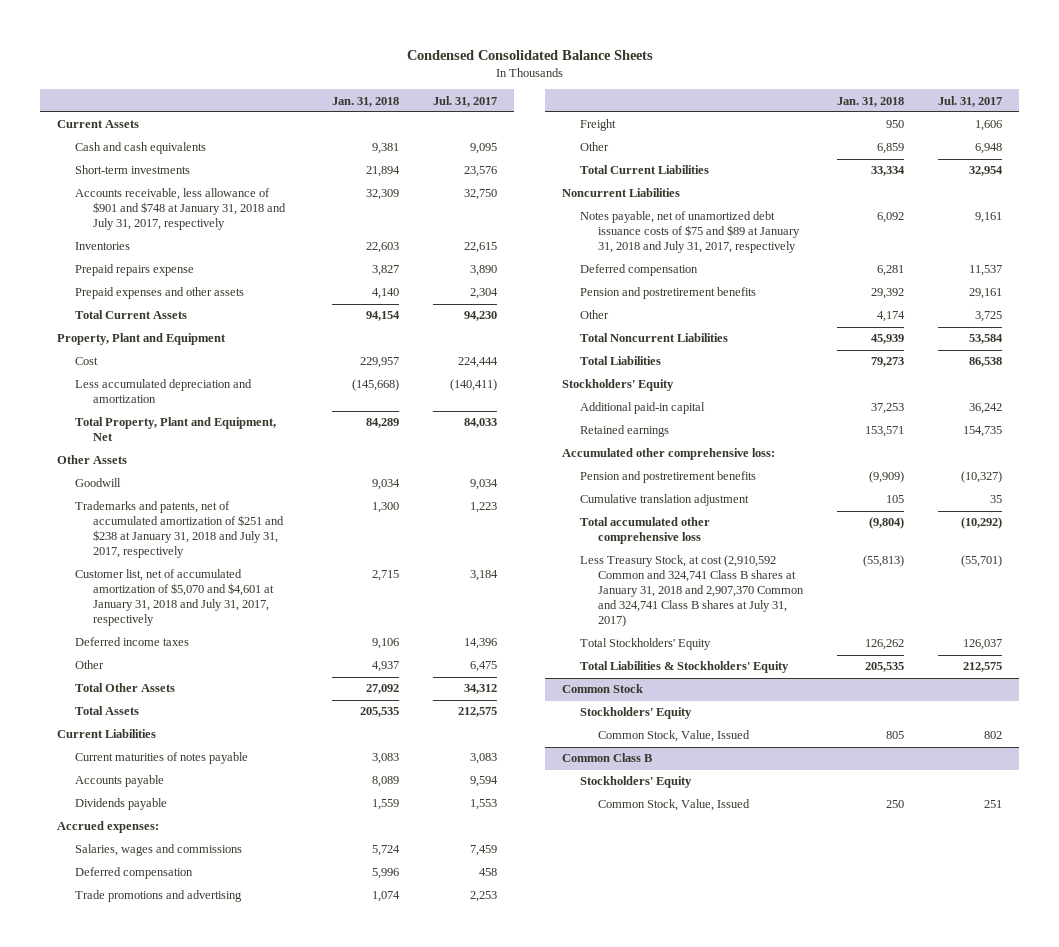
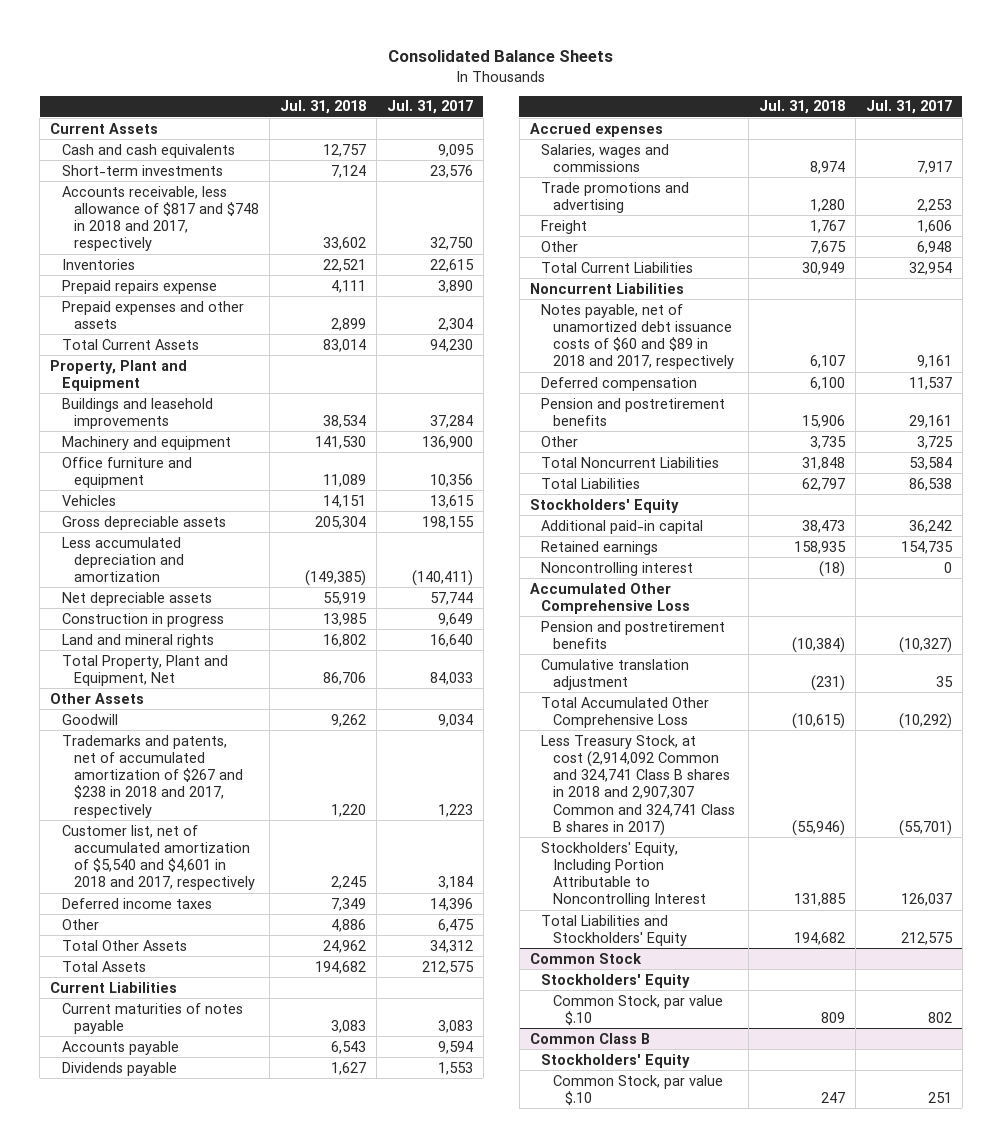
[406,49,653,60] Condensed Consolidated Balance Sheets -> [388,50,614,63] Consolidated Balance Sheets
[332,96,400,107] Jan. 31, 2018 -> none
none -> [279,100,366,115] Jul. 31, 2018
[75,188,287,231] Accounts receivable, less allowance of $901 and $748 at January 31, 2018 and July 31, 2017, respectively -> [62,185,260,252] Accounts receivable, less allowance of $817 and $748 in 2018 and 2017, respectively
[75,357,99,366] Cost -> none
none -> [62,397,214,429] Buildings and leasehold improvements
none -> [62,435,232,450] Machinery and equipment
none -> [62,456,193,488] Office furniture and equipment
none -> [62,494,117,506] Vehicles
none -> [62,515,227,530] Gross depreciable assets
none -> [62,591,213,606] Net depreciable assets
none -> [62,612,225,627] Construction in progress
none -> [62,633,215,648] Land and mineral rights
[75,501,285,559] Trademarks and patents, net of accumulated amortization of $251 and $238 at January 31, 2018 and July 31, 2017, respectively -> [62,734,244,818] Trademarks and patents, net of accumulated amortization of $267 and $238 in 2018 and 2017, respectively
[75,569,275,627] Customer list, net of accumulated amortization of $5,070 and $4,601 at January 31, 2018 and July 31, 2017, respectively -> [62,824,256,891] Customer list, net of accumulated amortization of $5,540 and $4,601 in 2018 and 2017, respectively
[75,867,194,880] Deferred compensation -> none
[57,821,160,834] Accrued expenses: -> [529,122,663,137] Accrued expenses
[470,845,498,857] 7,459 -> [917,160,953,174] 7,917
[580,211,801,254] Notes payable, net of unamortized debt issuance costs of $75 and $89 at January 31, 2018 and July 31, 2017, respectively -> [541,303,735,370] Notes payable, net of unamortized debt issuance costs of $60 and $89 in 2018 and 2017, respectively
none -> [541,561,694,576] Noncontrolling interest
[562,448,776,461] Accumulated other comprehensive loss: -> [529,582,691,614] Accumulated Other Comprehensive Loss
[580,517,711,545] Total accumulated other comprehensive loss -> [541,696,710,728] Total Accumulated Other Comprehensive Loss
[580,555,805,628] Less Treasury Stock, at cost (2,910,592 Common and 324,741 Class B shares at January 31, 2018 and 2,907,370 Common and 324,741 Class B shares at July 31, 2017) -> [541,734,736,836] Less Treasury Stock, at cost (2,914,092 Common and 324,741 Class B shares in 2018 and 2,907,307 Common and 324,741 Class B shares in 2017)
[580,638,712,651] Total Stockholders' Equity -> [541,841,707,908] Stockholders' Equity, Including Portion Attributable to Noncontrolling Interest
[580,661,790,674] Total Liabilities & Stockholders' Equity -> [541,914,688,946] Total Liabilities and Stockholders' Equity
[598,730,751,743] Common Stock, Value, Issued -> [553,994,724,1025] Common Stock, par value $.10
[598,799,751,812] Common Stock, Value, Issued -> [553,1074,724,1105] Common Stock, par value $.10

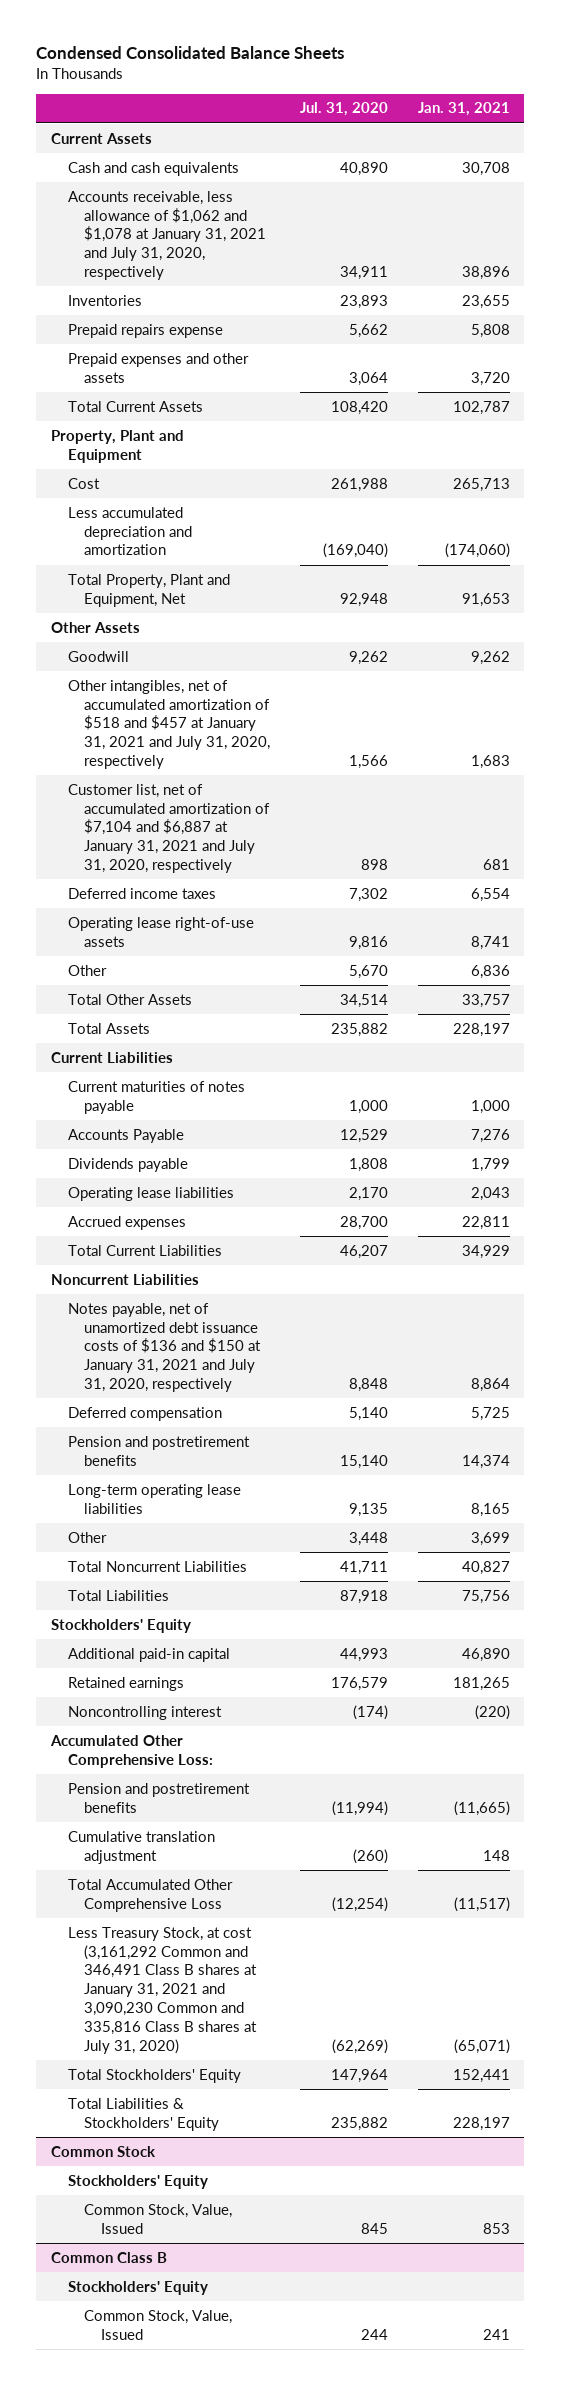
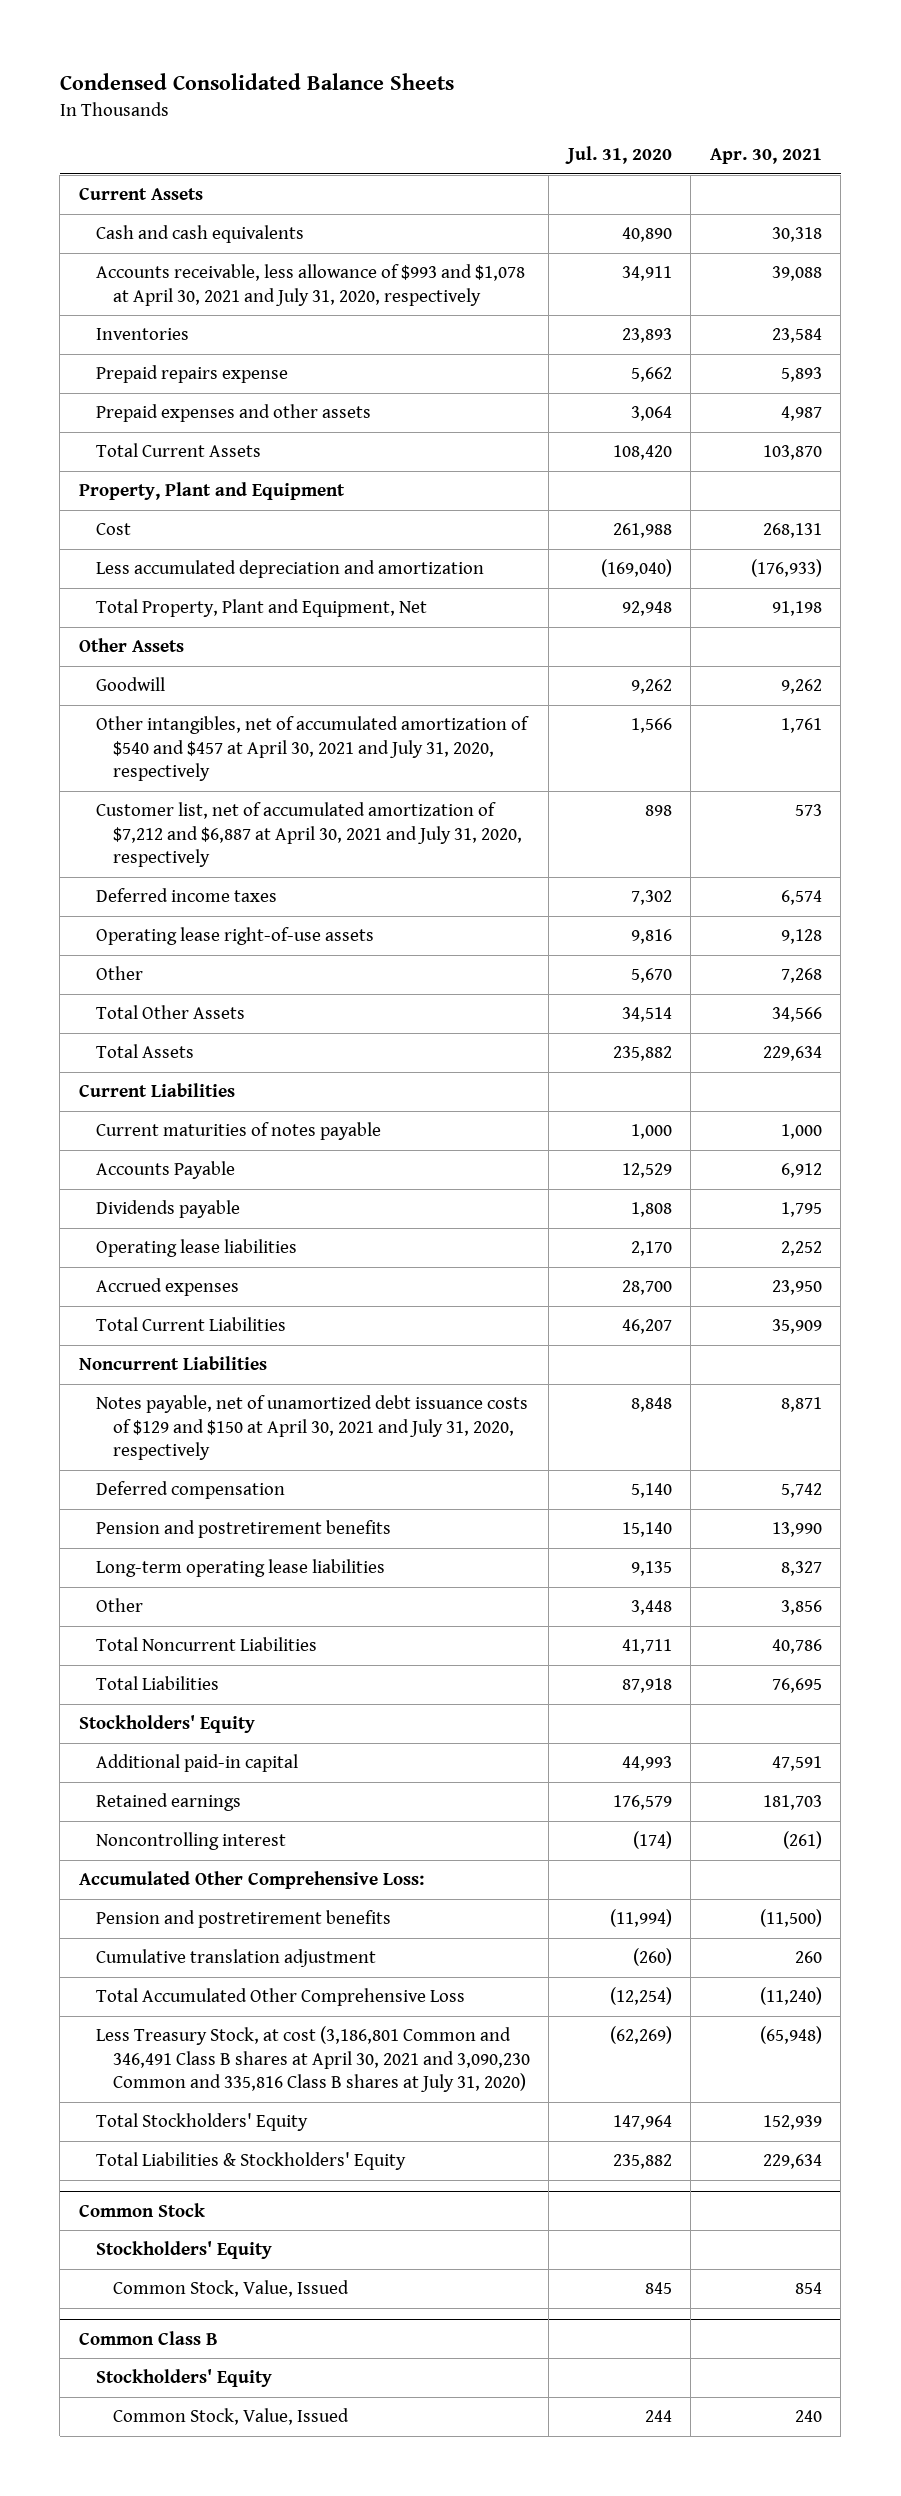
[417,102,510,117] Jan. 31, 2021 -> none
none -> [709,148,822,165] Apr. 30, 2021
[67,190,267,280] Accounts receivable, less allowance of $1,062 and $1,078 at January 31, 2021 and July 31, 2020, respectively -> [95,264,525,306] Accounts receivable, less allowance of $993 and $1,078 at April 30, 2021 and July 31, 2020, respectively
[67,679,271,769] Other intangibles, net of accumulated amortization of $518 and $457 at January 31, 2021 and July 31, 2020, respectively -> [95,716,529,782] Other intangibles, net of accumulated amortization of $540 and $457 at April 30, 2021 and July 31, 2020, respectively
[67,783,271,873] Customer list, net of accumulated amortization of $7,104 and $6,887 at January 31, 2021 and July 31, 2020, respectively -> [95,802,522,868] Customer list, net of accumulated amortization of $7,212 and $6,887 at April 30, 2021 and July 31, 2020, respectively
[67,1302,262,1392] Notes payable, net of unamortized debt issuance costs of $136 and $150 at January 31, 2021 and July 31, 2020, respectively -> [95,1395,528,1461] Notes payable, net of unamortized debt issuance costs of $129 and $150 at April 30, 2021 and July 31, 2020, respectively
[67,1926,258,2054] Less Treasury Stock, at cost (3,161,292 Common and 346,491 Class B shares at January 31, 2021 and 3,090,230 Common and 335,816 Class B shares at July 31, 2020) -> [95,2026,530,2093] Less Treasury Stock, at cost (3,186,801 Common and 346,491 Class B shares at April 30, 2021 and 3,090,230 Common and 335,816 Class B shares at July 31, 2020)

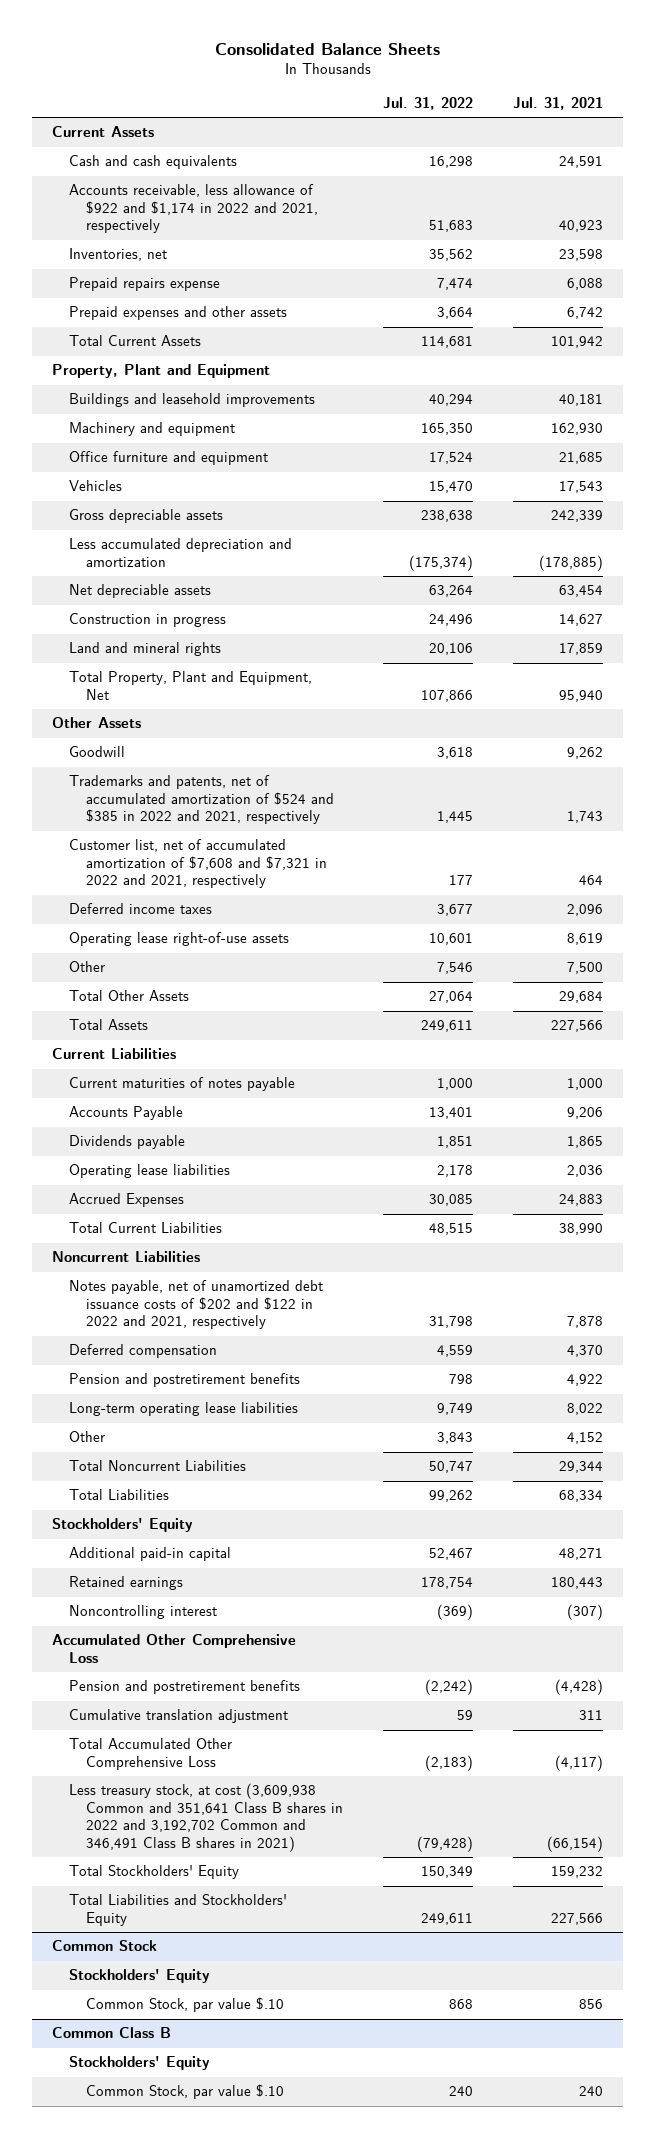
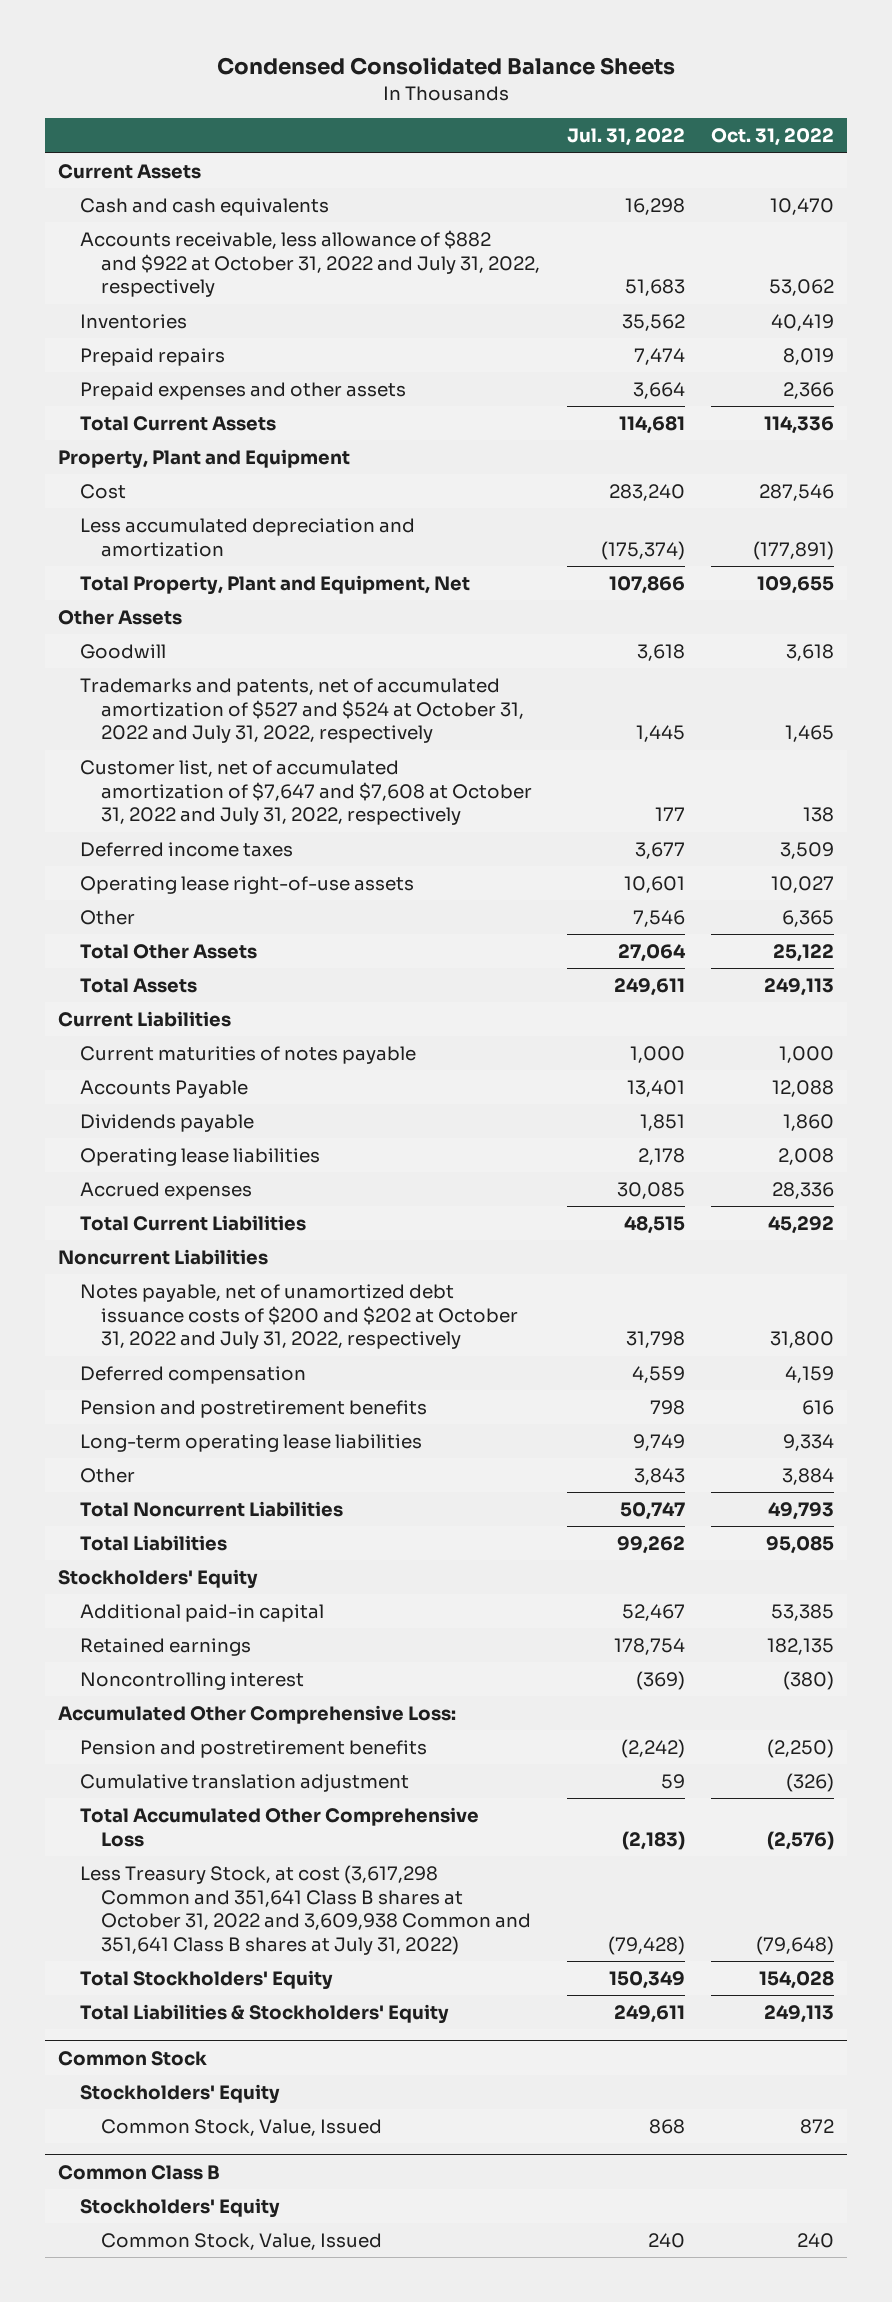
[214,42,440,55] Consolidated Balance Sheets -> [217,57,676,76] Condensed Consolidated Balance Sheets
[513,96,604,110] Jul. 31, 2021 -> none
none -> [711,128,835,147] Oct. 31, 2022
[68,184,318,234] Accounts receivable, less allowance of $922 and $1,174 in 2022 and 2021, respectively -> [79,230,541,298] Accounts receivable, less allowance of $882 and $922 at October 31, 2022 and July 31, 2022, respectively
[68,248,167,262] Inventories, net -> [79,314,187,330] Inventories
[68,277,220,292] Prepaid repairs expense -> [79,348,225,367] Prepaid repairs
[68,393,315,408] Buildings and leasehold improvements -> none
[68,422,235,437] Machinery and equipment -> none
[68,451,268,466] Office furniture and equipment -> none
[68,480,122,492] Vehicles -> none
[68,509,223,524] Gross depreciable assets -> none
none -> [79,484,126,500] Cost
[68,584,211,599] Net depreciable assets -> none
[68,613,226,628] Construction in progress -> none
[68,642,221,657] Land and mineral rights -> none
[68,775,334,825] Trademarks and patents, net of accumulated amortization of $524 and $385 in 2022 and 2021, respectively -> [79,678,525,744] Trademarks and patents, net of accumulated amortization of $527 and $524 at October 31, 2022 and July 31, 2022, respectively
[68,839,327,889] Customer list, net of accumulated amortization of $7,608 and $7,321 in 2022 and 2021, respectively -> [79,760,533,826] Customer list, net of accumulated amortization of $7,647 and $7,608 at October 31, 2022 and July 31, 2022, respectively
[68,1193,184,1208] Accrued Expenses -> [79,1182,252,1201] Accrued expenses
[68,1280,323,1330] Notes payable, net of unamortized debt issuance costs of $202 and $122 in 2022 and 2021, respectively -> [79,1284,519,1350] Notes payable, net of unamortized debt issuance costs of $200 and $202 at October 31, 2022 and July 31, 2022, respectively
[52,1634,297,1663] Accumulated Other Comprehensive Loss -> [58,1705,457,1725] Accumulated Other Comprehensive Loss:
[68,1783,343,1852] Less treasury stock, at cost (3,609,938 Common and 351,641 Class B shares in 2022 and 3,192,702 Common and 346,491 Class B shares in 2021) -> [79,1865,532,1955] Less Treasury Stock, at cost (3,617,298 Common and 351,641 Class B shares at October 31, 2022 and 3,609,938 Common and 351,641 Class B shares at July 31, 2022)
[68,1894,287,1926] Total Liabilities and Stockholders' Equity -> [79,2004,449,2025] Total Liabilities & Stockholders' Equity
[85,1997,284,2013] Common Stock, par value $.10 -> [101,2119,383,2137] Common Stock, Value, Issued
[85,2084,284,2100] Common Stock, par value $.10 -> [101,2233,383,2251] Common Stock, Value, Issued

